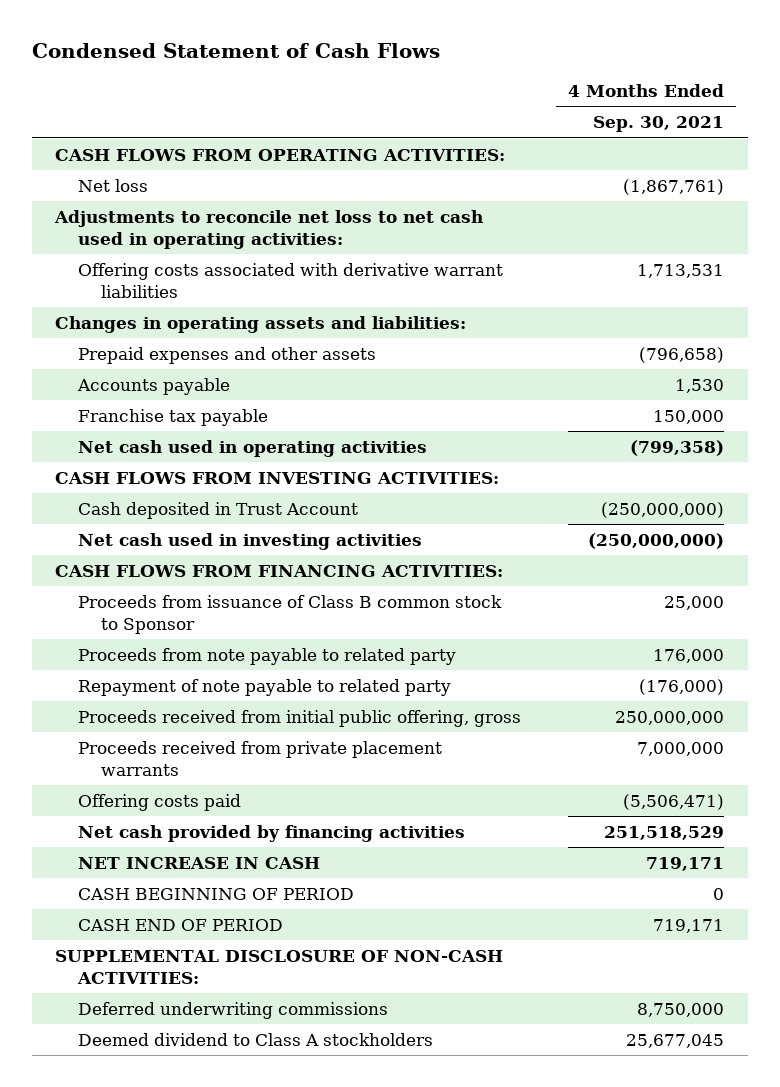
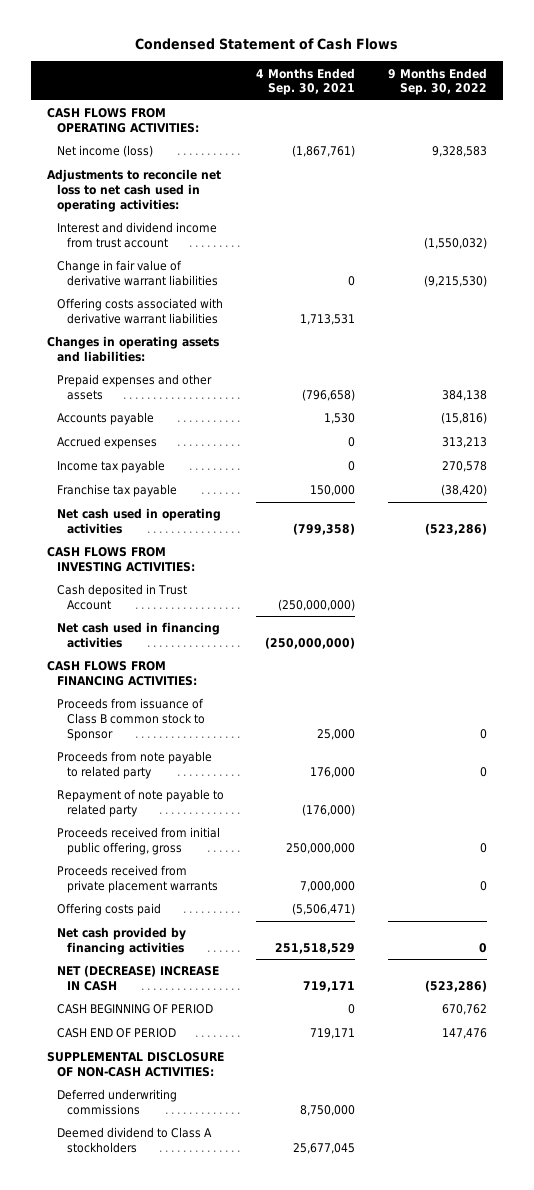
none -> [387,67,487,96] 9 Months Ended Sep. 30, 2022
[77,178,148,192] Net loss -> [56,145,153,158] Net income (loss)
none -> [56,222,217,248] Interest and dividend income from trust account
none -> [56,260,219,286] Change in fair value of derivative warrant liabilities
none -> [56,436,157,450] Accrued expenses
none -> [56,460,165,474] Income tax payable
[77,532,422,550] Net cash used in investing activities -> [56,622,220,648] Net cash used in financing activities
[77,856,320,869] NET INCREASE IN CASH -> [56,965,219,991] NET (DECREASE) INCREASE IN CASH

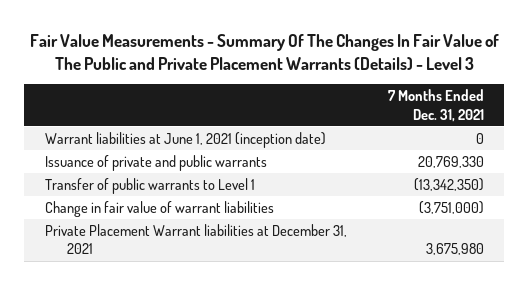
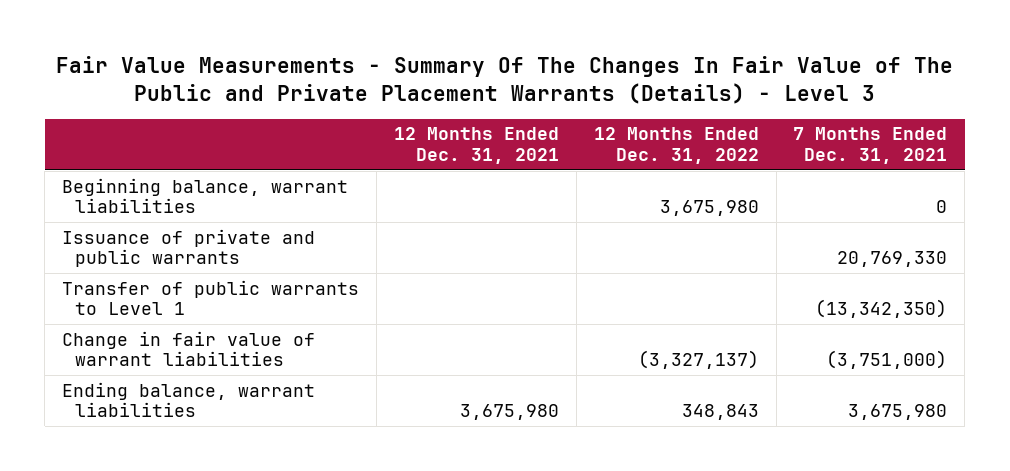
none -> [393,127,559,165] 12 Months Ended Dec. 31, 2021
none -> [593,127,759,165] 12 Months Ended Dec. 31, 2022
[44,131,326,148] Warrant liabilities at June 1, 2021 (inception date) -> [62,177,349,214] Beginning balance, warrant liabilities
[44,223,347,255] Private Placement Warrant liabilities at December 31, 2021 -> [62,381,316,418] Ending balance, warrant liabilities

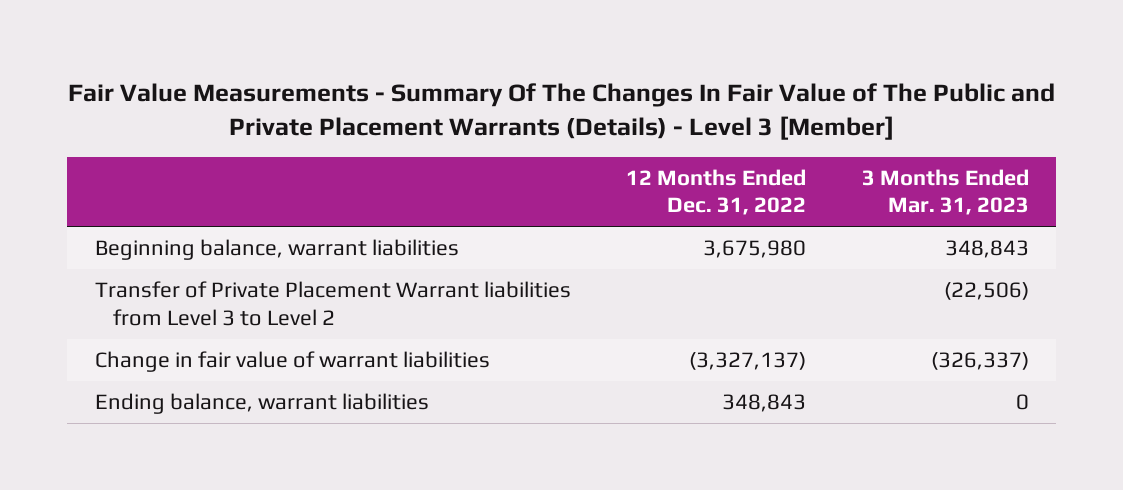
[55,55,953,104] Fair Value Measurements - Summary Of The Changes In Fair Value of The Public and Private Placement Warrants (Details) - Level 3 -> [67,82,1055,140] Fair Value Measurements - Summary Of The Changes In Fair Value of The Public and Private Placement Warrants (Details) - Level 3 [Member]
[393,127,559,165] 12 Months Ended Dec. 31, 2021 -> none
[793,127,948,165] 7 Months Ended Dec. 31, 2021 -> none
none -> [861,168,1029,216] 3 Months Ended Mar. 31, 2023
[62,228,316,268] Issuance of private and public warrants -> none
[62,279,360,316] Transfer of public warrants to Level 1 -> [94,281,571,326] Transfer of Private Placement Warrant liabilities from Level 3 to Level 2

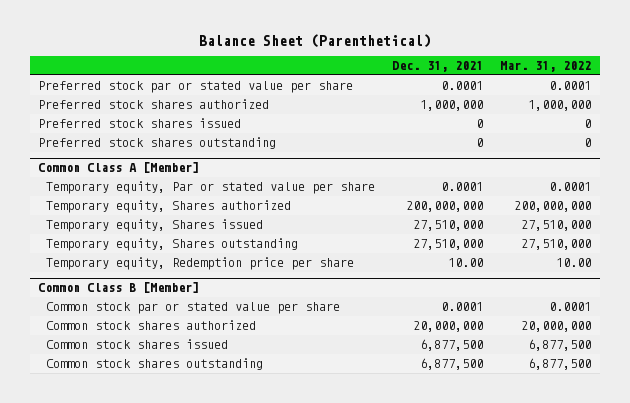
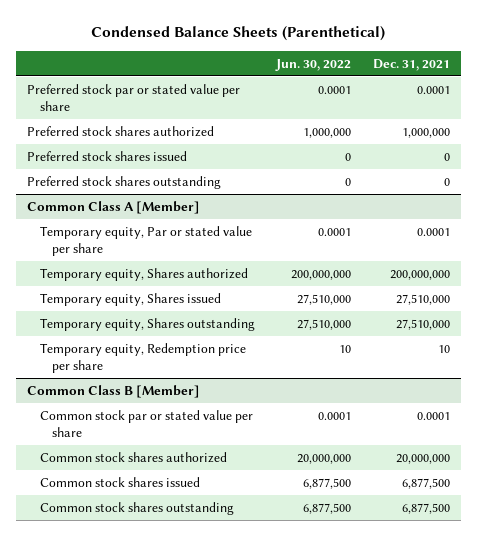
[198,33,431,48] Balance Sheet (Parenthetical) -> [91,26,386,42] Condensed Balance Sheets (Parenthetical)
[500,61,592,73] Mar. 31, 2022 -> none
none -> [275,58,352,71] Jun. 30, 2022
[448,258,484,268] 10.00 -> [437,344,450,353] 10

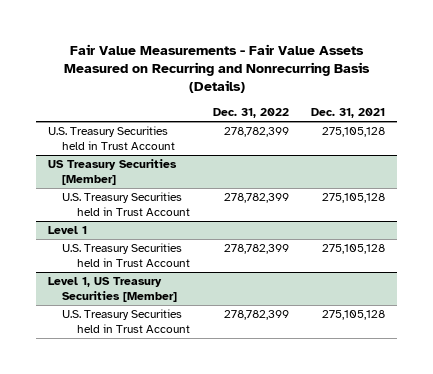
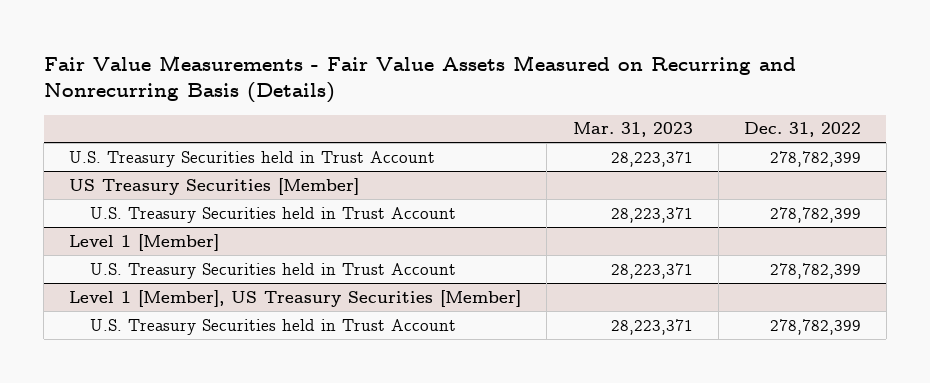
[311,108,386,119] Dec. 31, 2021 -> none
none -> [572,122,693,138] Mar. 31, 2023
[47,226,87,235] Level 1 -> [69,233,220,251] Level 1 [Member]
[47,277,178,303] Level 1, US Treasury Securities [Member] -> [69,289,522,307] Level 1 [Member], US Treasury Securities [Member]

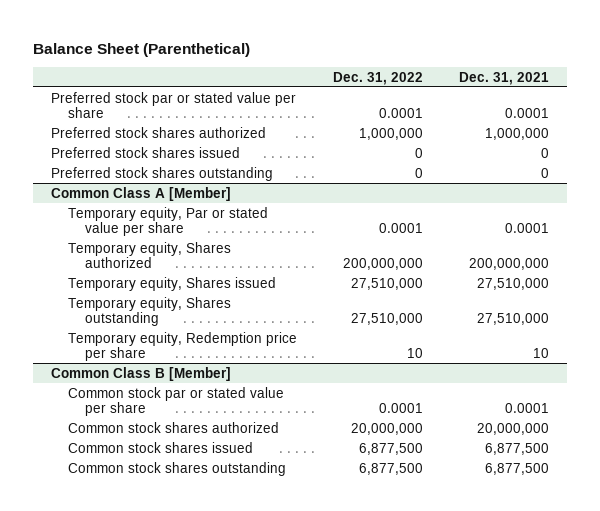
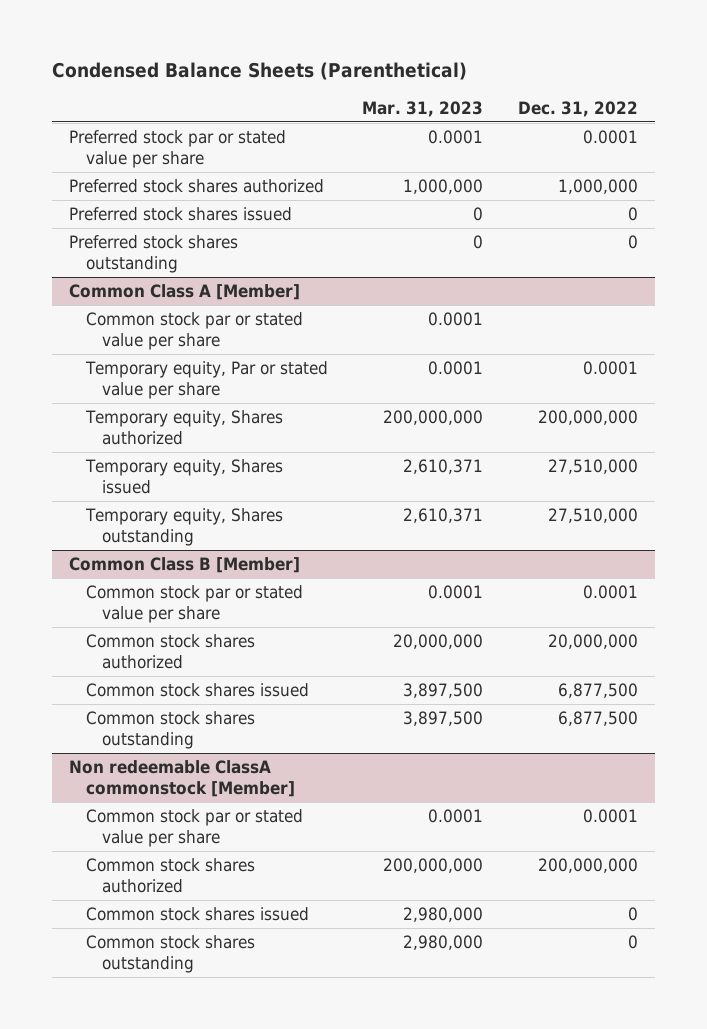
[32,42,250,57] Balance Sheet (Parenthetical) -> [52,62,468,81] Condensed Balance Sheets (Parenthetical)
[459,71,550,85] Dec. 31, 2021 -> none
none -> [361,100,483,117] Mar. 31, 2023
none -> [85,311,303,350] Common stock par or stated value per share
[68,331,298,362] Temporary equity, Redemption price per share -> none
none -> [69,759,295,797] Non redeemable ClassA commonstock [Member]
none -> [85,808,303,847] Common stock par or stated value per share
none -> [85,857,255,893] Common stock shares authorized
none -> [85,906,309,921] Common stock shares issued
none -> [85,934,255,973] Common stock shares outstanding

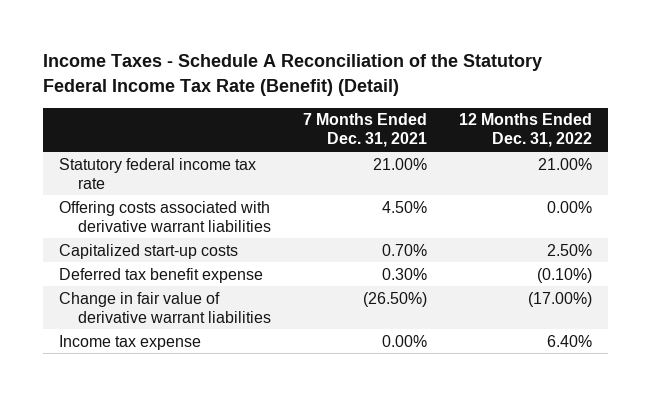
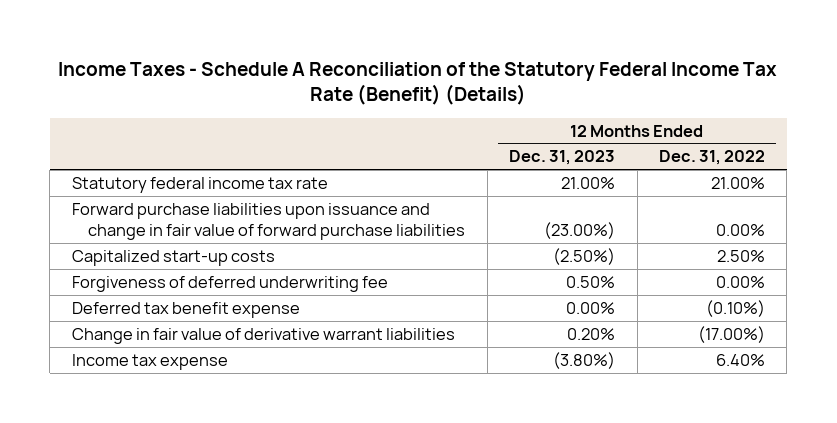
[43,54,543,96] Income Taxes - Schedule A Reconciliation of the Statutory Federal Income Tax Rate (Benefit) (Detail) -> [58,61,778,106] Income Taxes - Schedule A Reconciliation of the Statutory Federal Income Tax Rate (Benefit) (Details)
[302,113,427,148] 7 Months Ended Dec. 31, 2021 -> none
none -> [509,150,616,166] Dec. 31, 2023
[59,200,271,232] Offering costs associated with derivative warrant liabilities -> none
none -> [71,202,466,240] Forward purchase liabilities upon issuance and change in fair value of forward purchase liabilities
none -> [71,275,388,292] Forgiveness of deferred underwriting fee

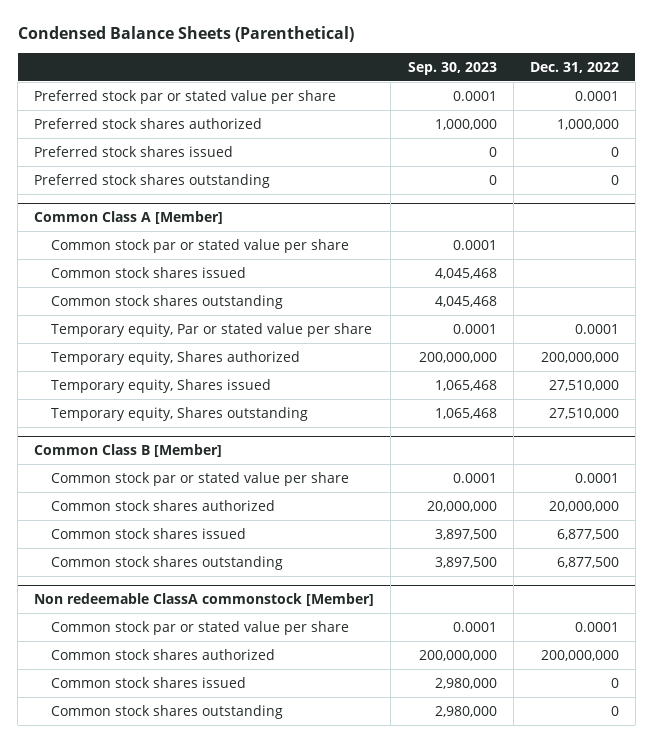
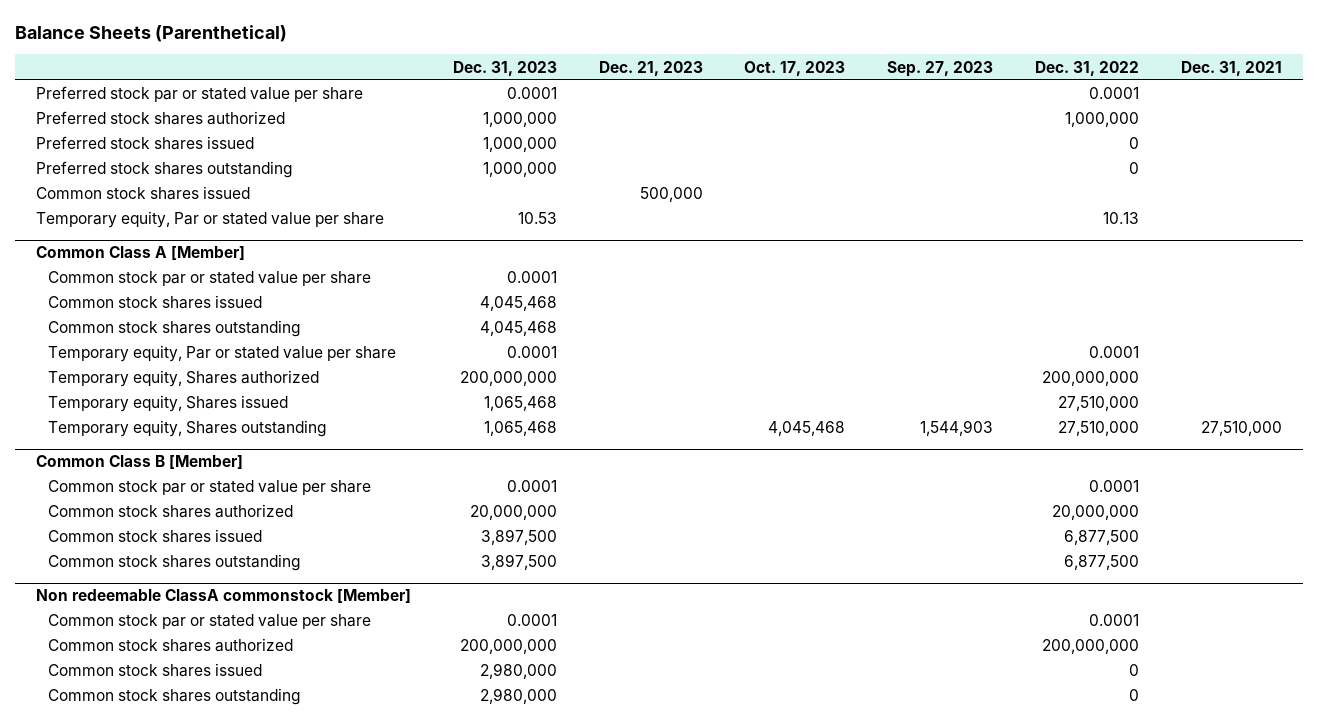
[17,26,354,43] Condensed Balance Sheets (Parenthetical) -> [14,24,287,42] Balance Sheets (Parenthetical)
[407,61,497,75] Sep. 30, 2023 -> none
none -> [452,60,557,76] Dec. 31, 2023
none -> [598,60,703,76] Dec. 21, 2023
none -> [744,60,846,76] Oct. 17, 2023
none -> [887,60,994,77] Sep. 27, 2023
none -> [1181,60,1283,76] Dec. 31, 2021
none -> [35,186,250,201] Common stock shares issued
none -> [35,211,384,229] Temporary equity, Par or stated value per share

